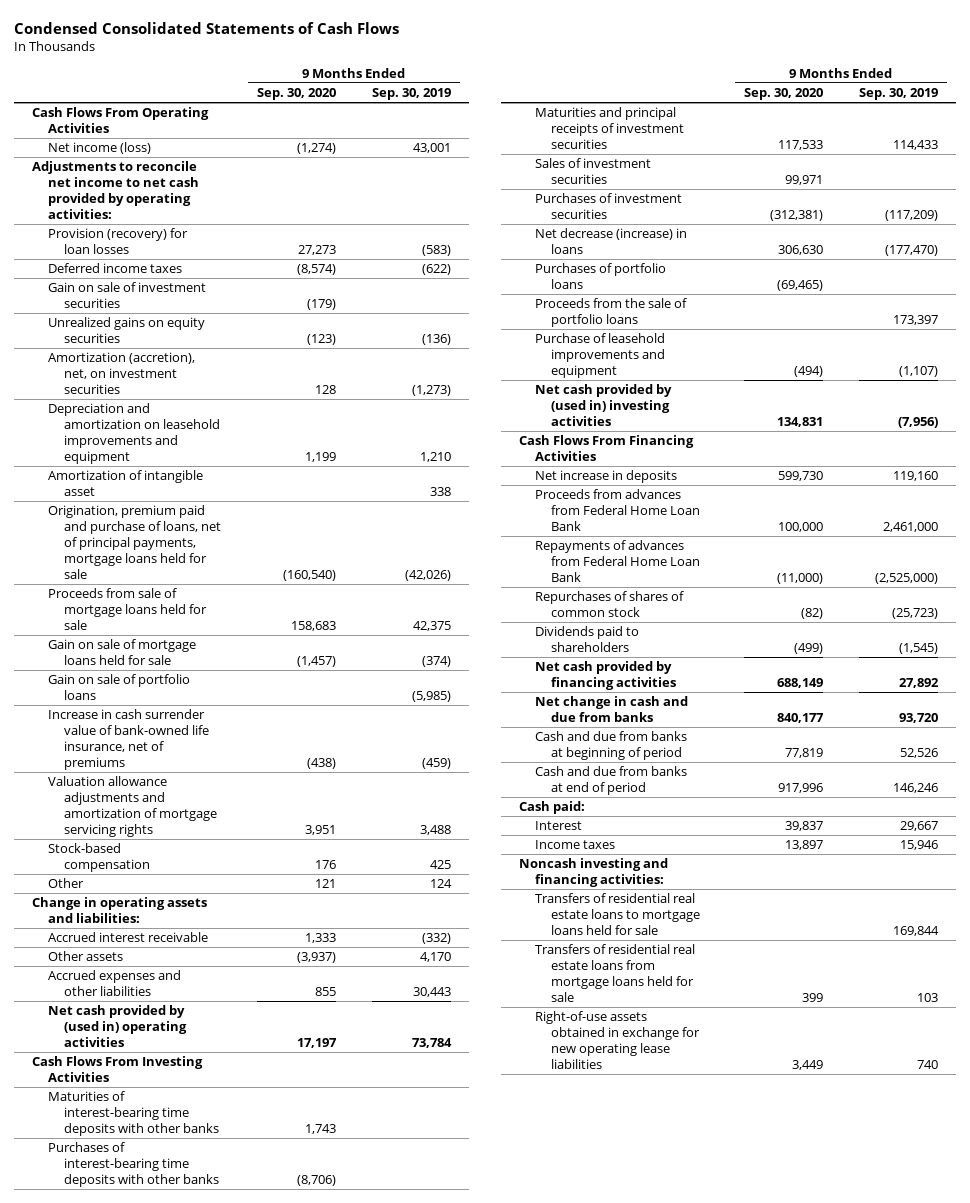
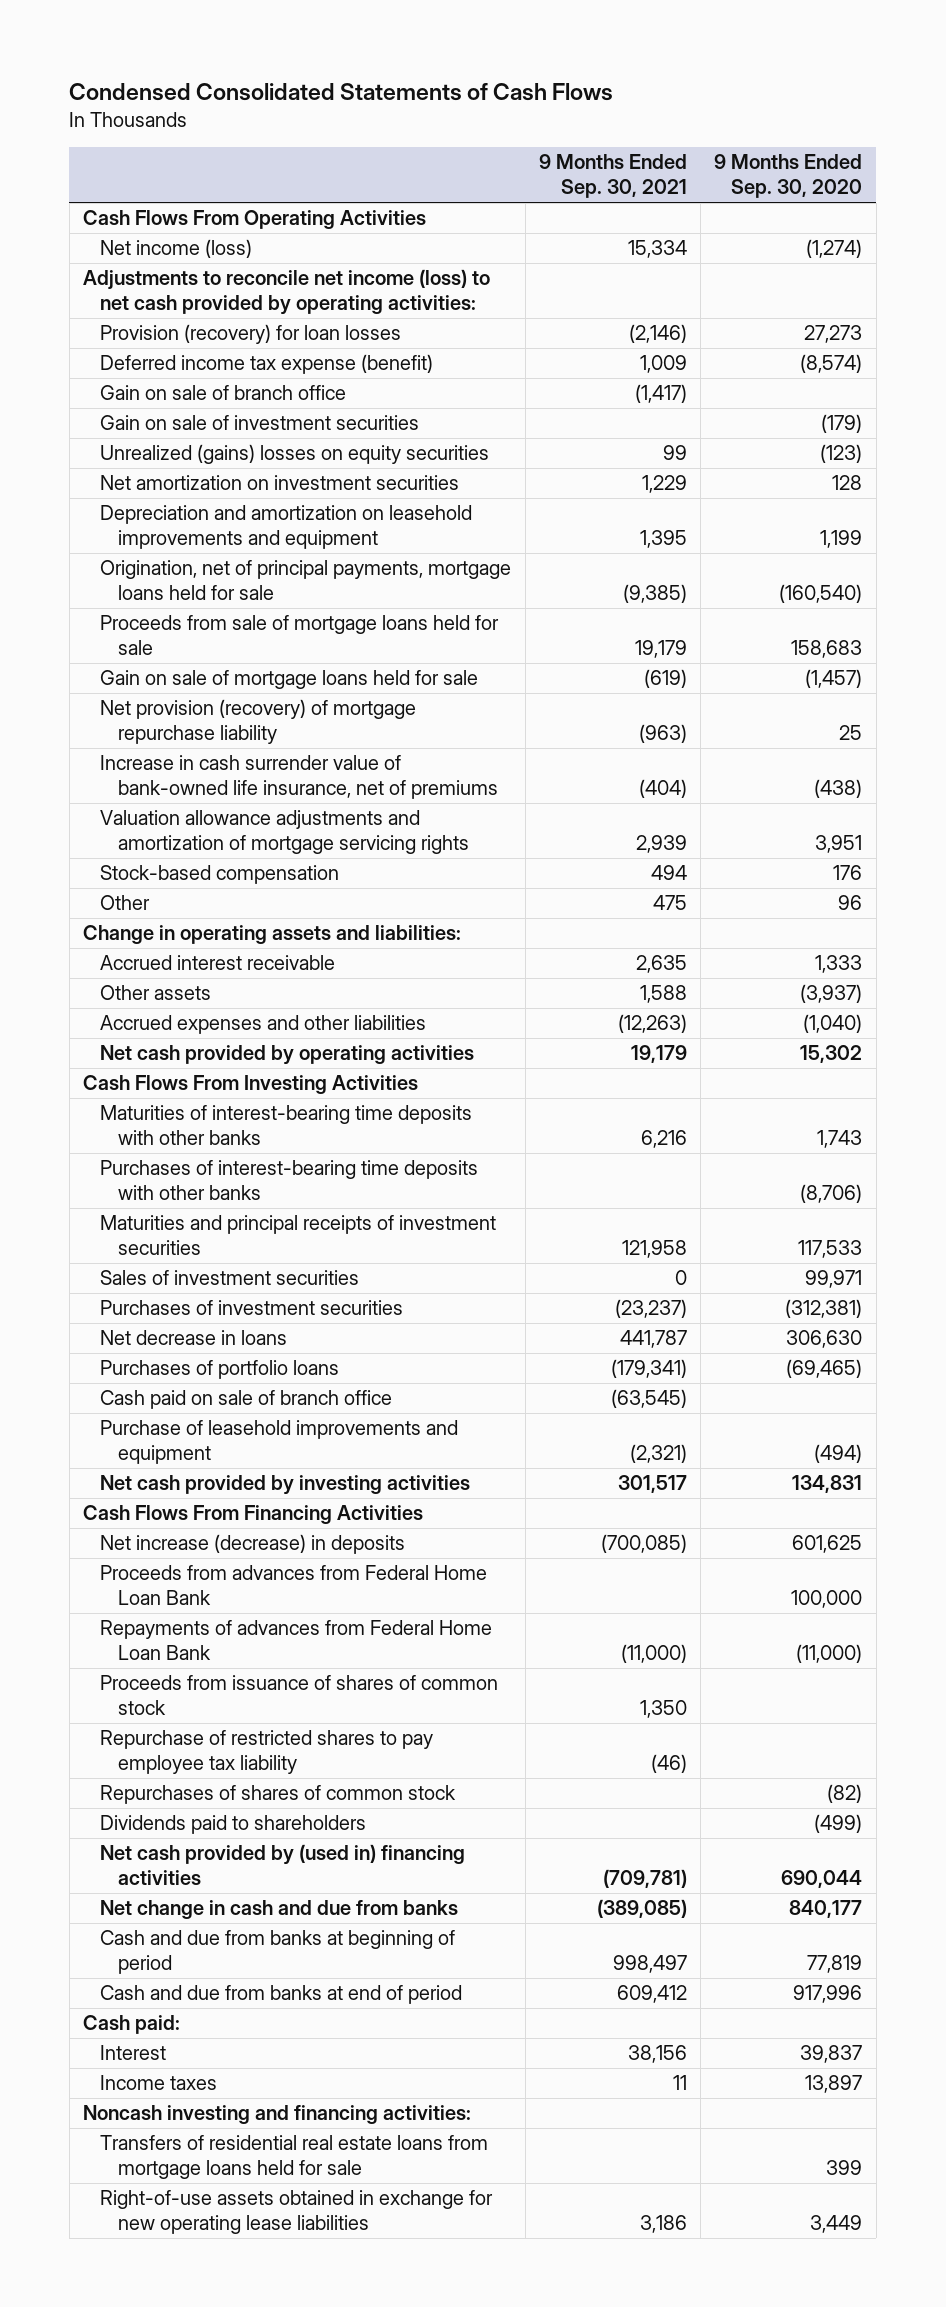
[372,88,452,101] Sep. 30, 2019 -> none
none -> [538,154,687,199] 9 Months Ended Sep. 30, 2021
[31,161,200,220] Adjustments to reconcile net income to net cash provided by operating activities: -> [83,269,491,316] Adjustments to reconcile net income (loss) to net cash provided by operating activities:
[48,263,183,274] Deferred income taxes -> [100,354,434,375] Deferred income tax expense (benefit)
none -> [100,385,347,401] Gain on sale of branch office
[48,317,206,344] Unrealized gains on equity securities -> [100,444,490,465] Unrealized (gains) losses on equity securities
[48,352,196,395] Amortization (accretion), net, on investment securities -> [100,475,460,491] Net amortization on investment securities
[48,470,204,497] Amortization of intangible asset -> none
[48,505,222,579] Origination, premium paid and purchase of loans, net of principal payments, mortgage loans held for sale -> [100,560,512,601] Origination, net of principal payments, mortgage loans held for sale
[48,674,191,701] Gain on sale of portfolio loans -> none
none -> [100,699,417,745] Net provision (recovery) of mortgage repurchase liability
[315,879,337,889] 121 -> [838,895,863,911] 96
[315,987,337,997] 855 -> [803,1014,863,1034] (1,040)
[48,1005,188,1048] Net cash provided by (used in) operating activities -> [100,1045,475,1066] Net cash provided by operating activities
[297,1038,338,1049] 17,197 -> [800,1045,863,1064] 15,302
[534,228,687,255] Net decrease (increase) in loans -> [100,1330,288,1346] Net decrease in loans
[534,298,687,328] Proceeds from the sale of portfolio loans -> none
none -> [100,1390,393,1410] Cash paid on sale of branch office
[534,384,672,427] Net cash provided by (used in) investing activities -> [100,1475,471,1496] Net cash provided by investing activities
[534,470,677,484] Net increase in deposits -> [100,1534,406,1555] Net increase (decrease) in deposits
[778,471,824,482] 599,730 -> [792,1535,863,1554] 601,625
none -> [100,1675,499,1716] Proceeds from issuance of shares of common stock
none -> [100,1730,434,1775] Repurchase of restricted shares to pay employee tax liability
[534,661,677,691] Net cash provided by financing activities -> [100,1844,466,1886] Net cash provided by (used in) financing activities
[777,678,824,689] 688,149 -> [781,1870,863,1889] 690,044
[534,893,701,936] Transfers of residential real estate loans to mortgage loans held for sale -> none

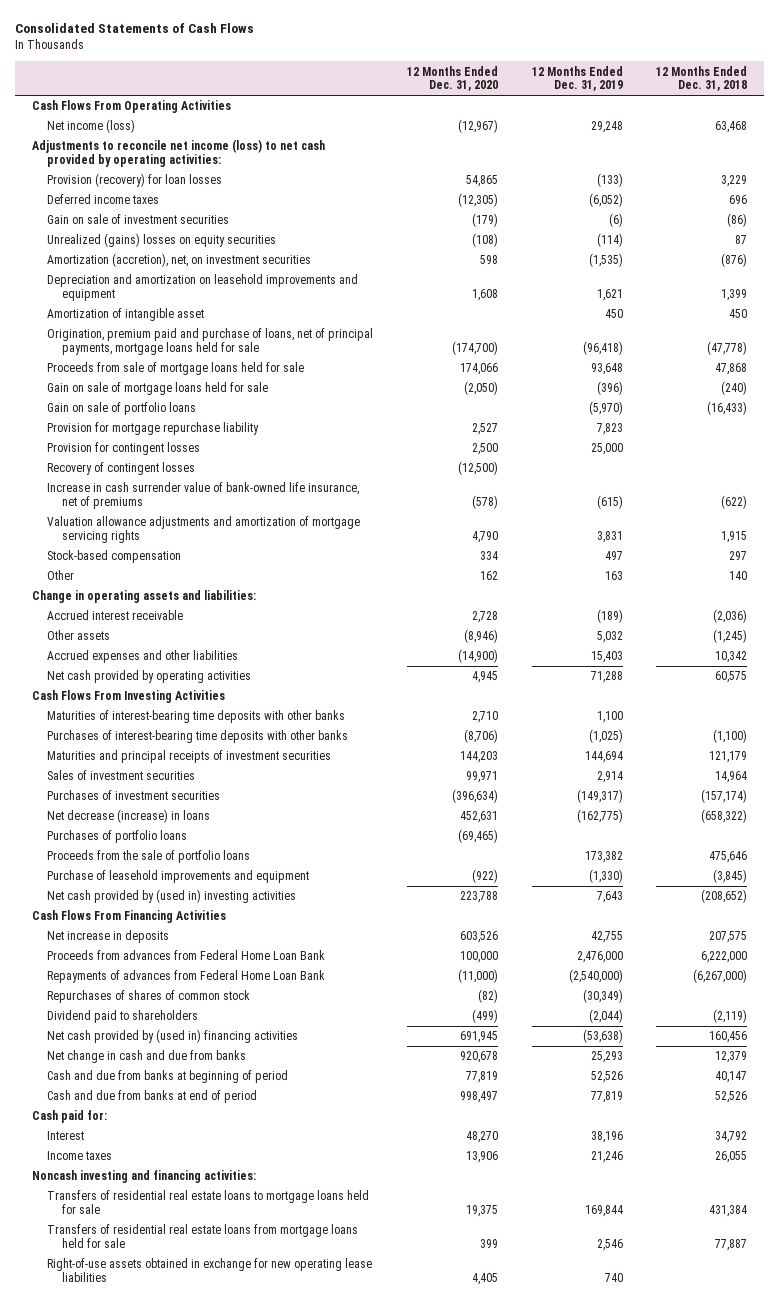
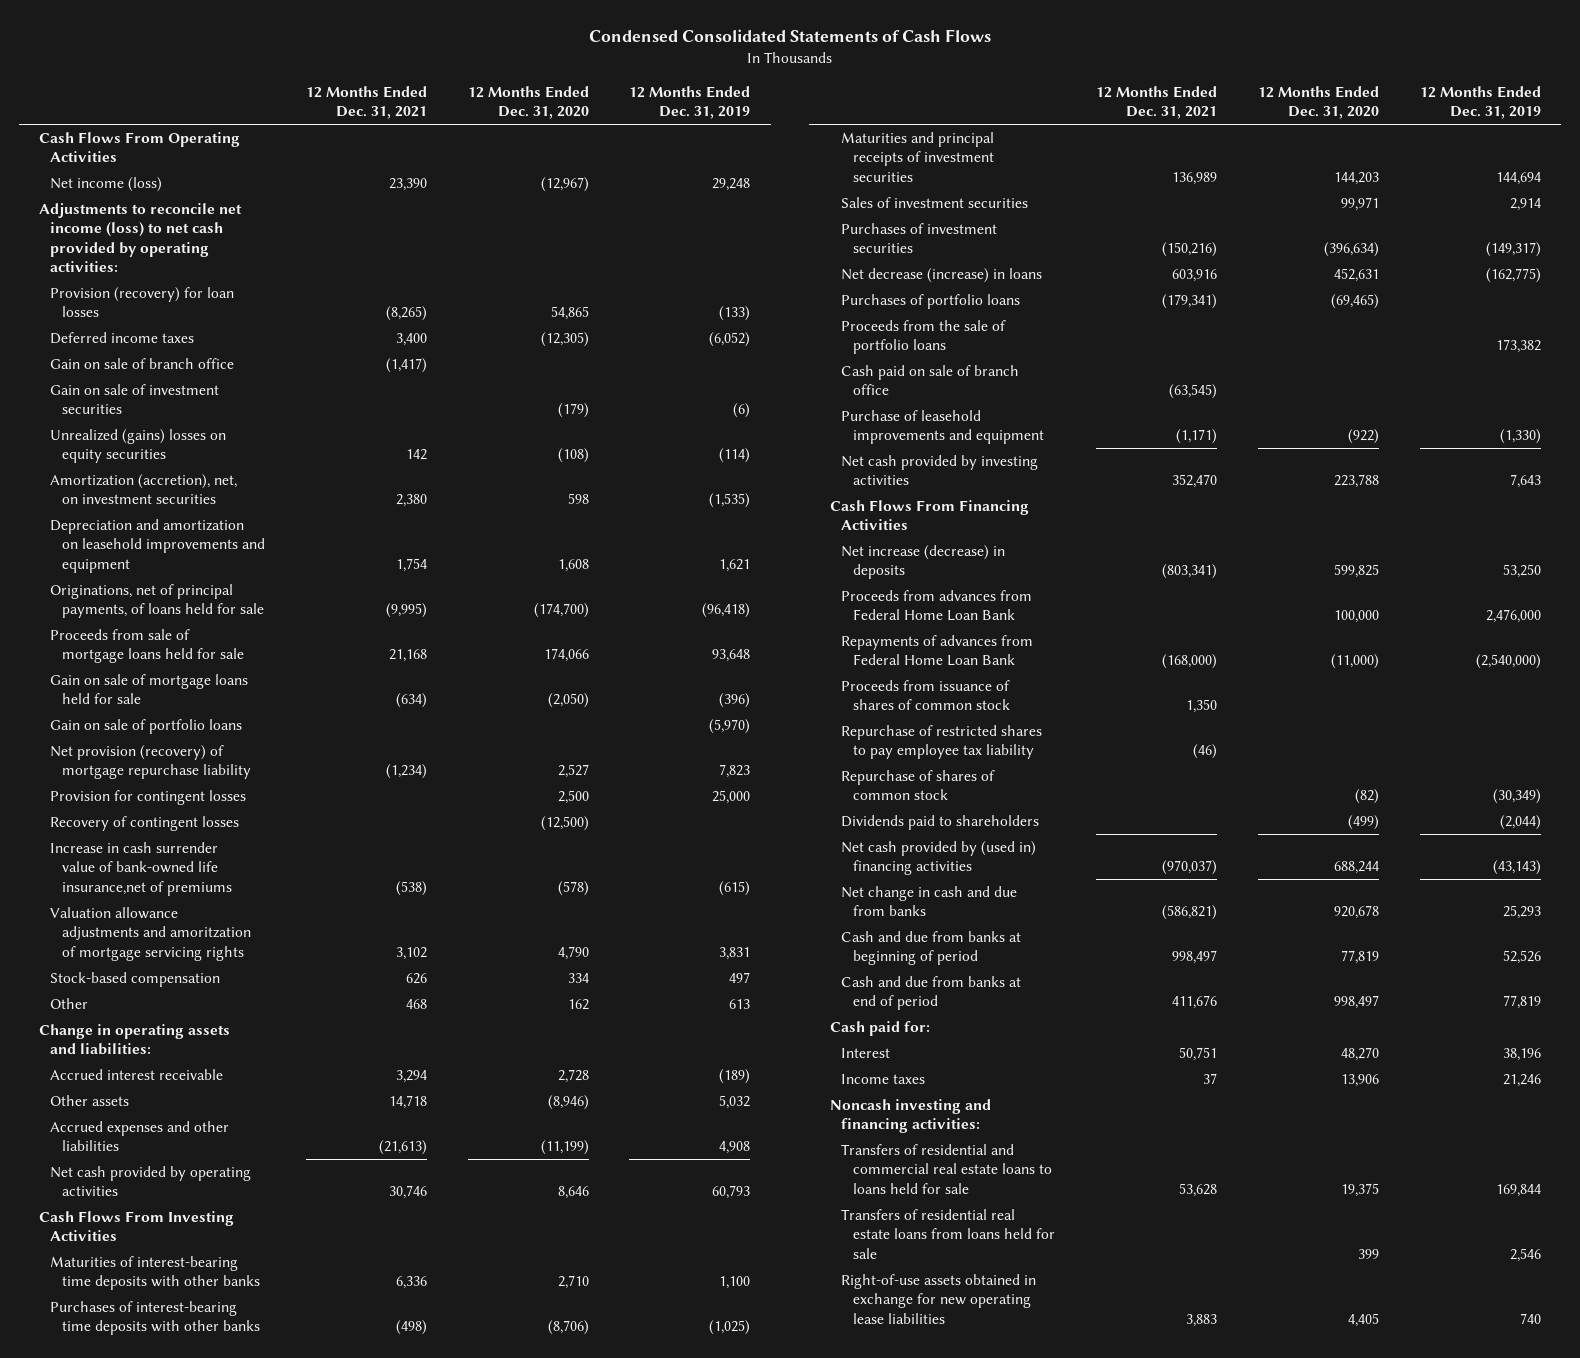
[14,23,254,34] Consolidated Statements of Cash Flows -> [588,29,991,43] Condensed Consolidated Statements of Cash Flows
[656,65,748,92] 12 Months Ended Dec. 31, 2018 -> none
none -> [305,85,427,120] 12 Months Ended Dec. 31, 2021
none -> [50,358,235,370] Gain on sale of branch office
[46,308,204,322] Amortization of intangible asset -> none
[46,328,373,356] Origination, premium paid and purchase of loans, net of principal payments, mortgage loans held for sale -> [50,584,265,619] Originations, net of principal payments, of loans held for sale
[46,422,259,436] Provision for mortgage repurchase liability -> [50,745,252,780] Net provision (recovery) of mortgage repurchase liability
[46,482,359,510] Increase in cash surrender value of bank-owned life insurance, net of premiums -> [50,842,233,896] Increase in cash surrender value of bank-owned life insurance,net of premiums
[46,516,360,544] Valuation allowance adjustments and amortization of mortgage servicing rights -> [50,907,252,961] Valuation allowance adjustments and amoritzation of mortgage servicing rights
[604,571,623,581] 163 -> [729,999,751,1010] 613
[457,649,498,664] (14,900) -> [540,1140,589,1156] (11,199)
[590,651,623,664] 15,403 -> [719,1141,751,1155] 4,908
[471,671,498,684] 4,945 -> [557,1186,589,1200] 8,646
[590,671,623,684] 71,288 -> [712,1185,751,1200] 60,793
none -> [841,365,1020,396] Cash paid on sale of branch office
[46,889,296,904] Net cash provided by (used in) investing activities -> [841,455,1039,486] Net cash provided by investing activities
[46,930,169,944] Net increase in deposits -> [841,545,1006,580] Net increase (decrease) in deposits
[459,931,498,944] 603,526 -> [1334,564,1380,579] 599,825
[590,931,623,944] 42,755 -> [1502,564,1541,579] 53,250
none -> [841,680,1011,711] Proceeds from issuance of shares of common stock
none -> [841,725,1043,760] Repurchase of restricted shares to pay employee tax liability
[46,990,250,1004] Repurchases of shares of common stock -> [841,770,996,801] Repurchase of shares of common stock
[46,1010,198,1024] Dividend paid to shareholders -> [841,815,1040,831] Dividends paid to shareholders
[459,1031,498,1044] 691,945 -> [1334,861,1380,875] 688,244
[582,1029,623,1044] (53,638) -> [1492,860,1541,876] (43,143)
[46,1190,369,1215] Transfers of residential real estate loans to mortgage loans held for sale -> [841,1144,1052,1194] Transfers of residential and commercial real estate loans to loans held for sale
[46,1224,358,1249] Transfers of residential real estate loans from mortgage loans held for sale -> [841,1209,1055,1259] Transfers of residential real estate loans from loans held for sale

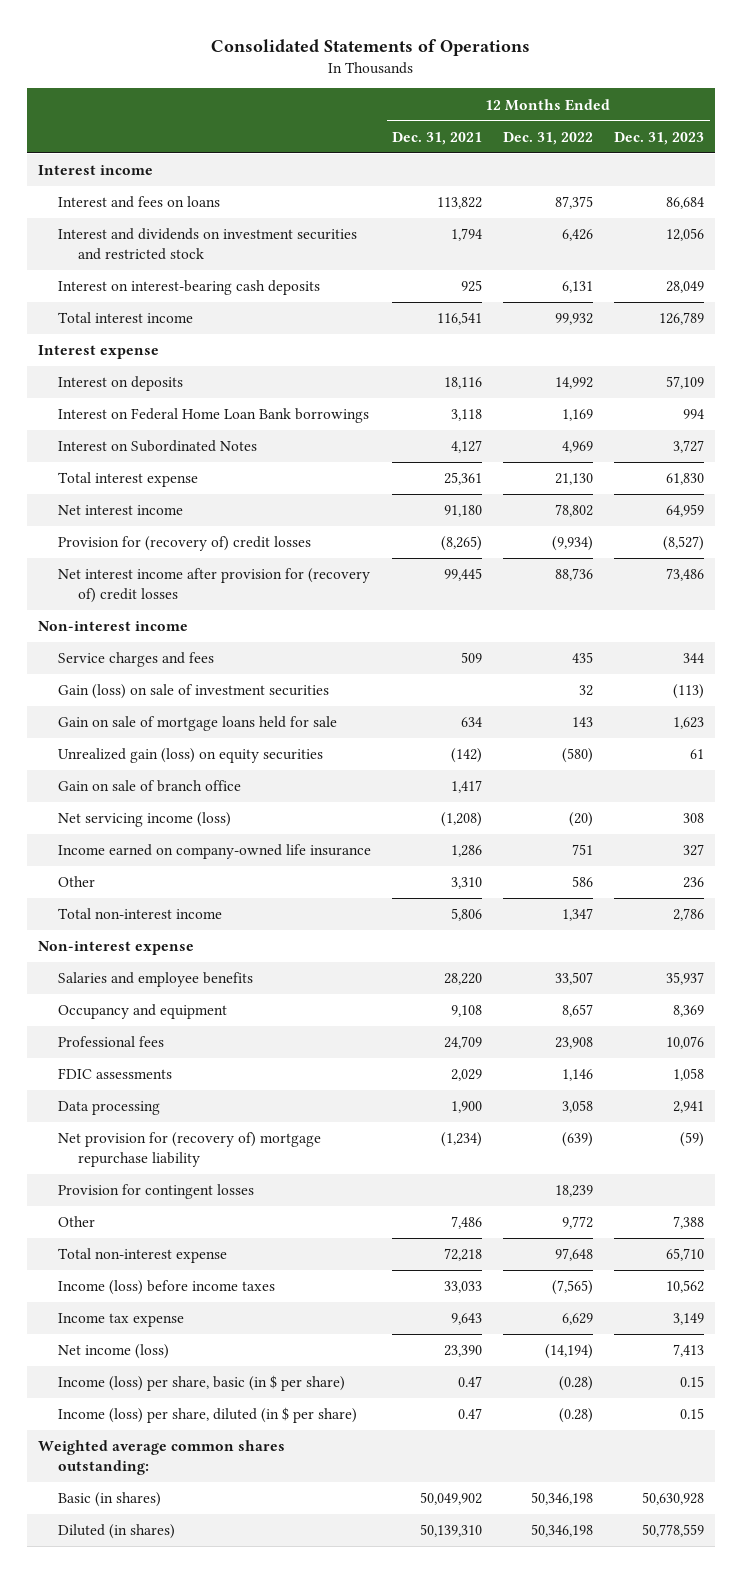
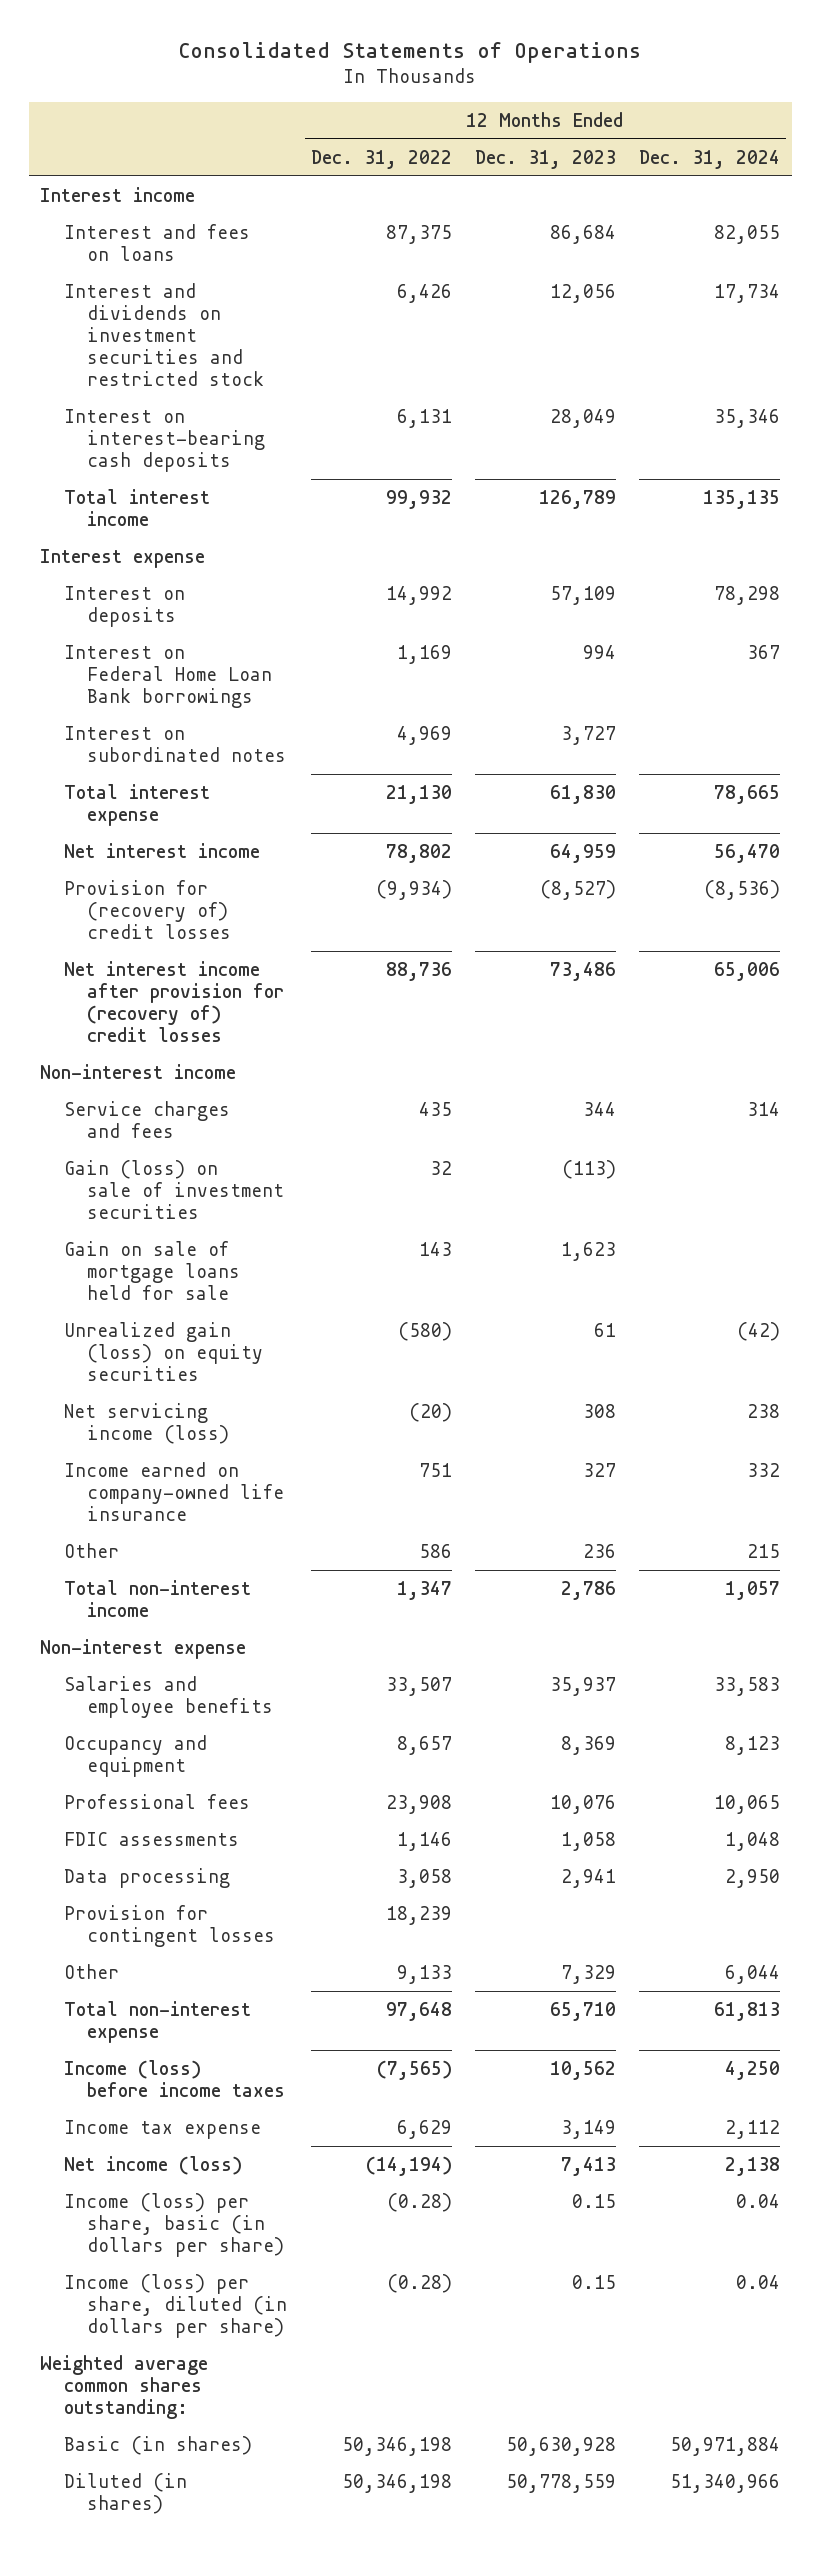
[392,131,483,145] Dec. 31, 2021 -> none
none -> [639,149,781,169] Dec. 31, 2024
[58,440,258,453] Interest on Subordinated Notes -> [63,725,287,763] Interest on subordinated notes
[58,780,242,793] Gain on sale of branch office -> none
[58,1132,322,1167] Net provision for (recovery of) mortgage repurchase liability -> none
[562,1216,594,1230] 9,772 -> [396,1964,452,1984] 9,133
[673,1216,705,1230] 7,388 -> [560,1964,616,1984] 7,329
[58,1375,346,1392] Income (loss) per share, basic (in $ per share) -> [63,2192,285,2258] Income (loss) per share, basic (in dollars per share)
[58,1407,358,1424] Income (loss) per share, diluted (in $ per share) -> [63,2273,288,2339] Income (loss) per share, diluted (in dollars per share)

